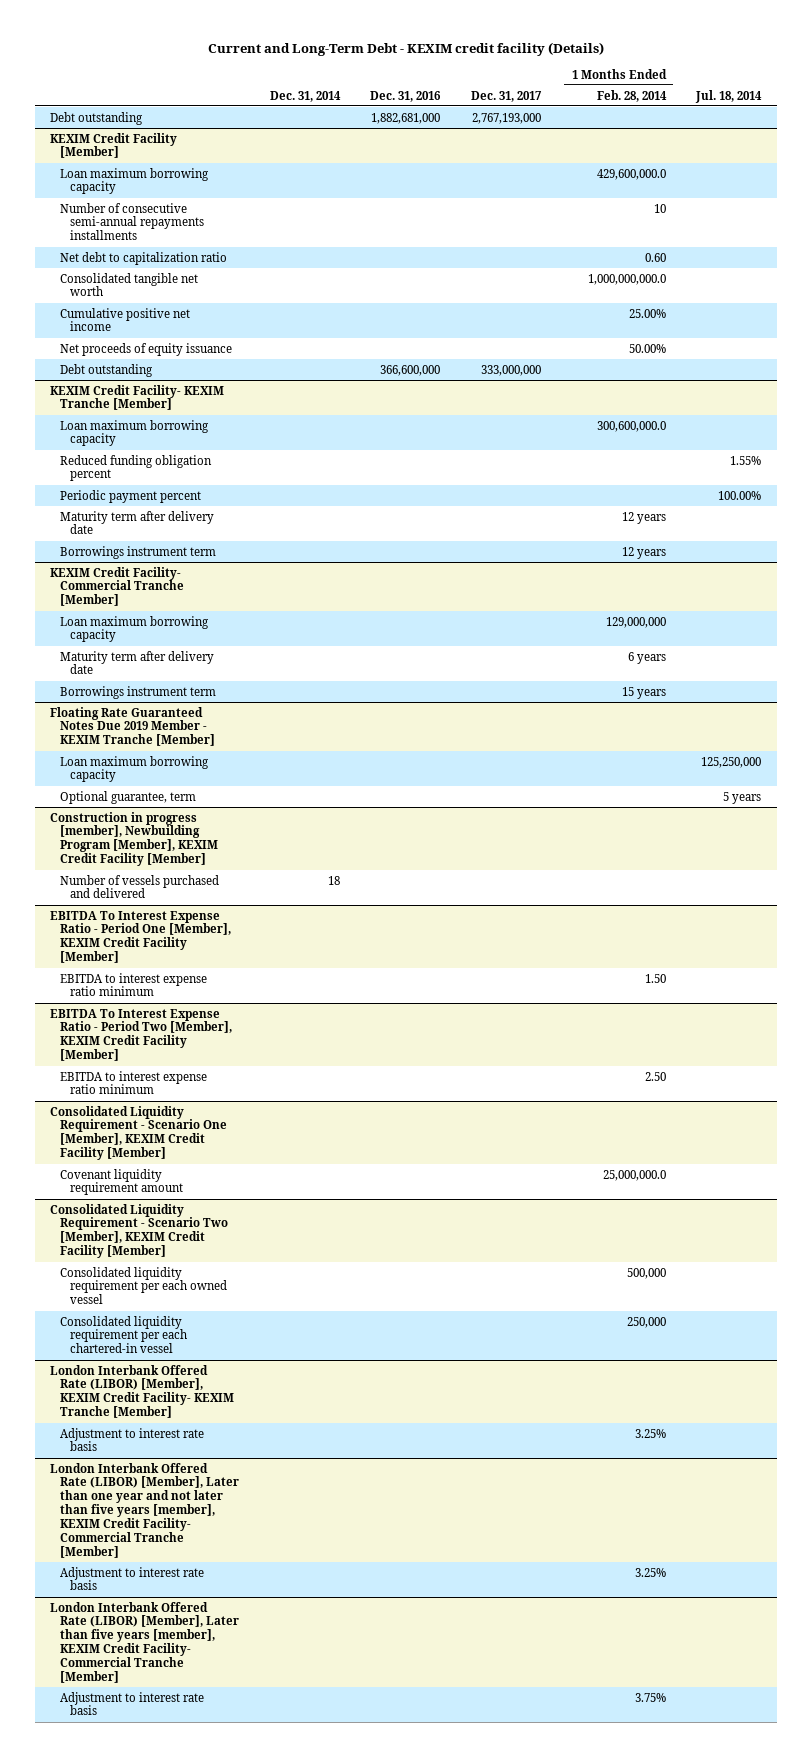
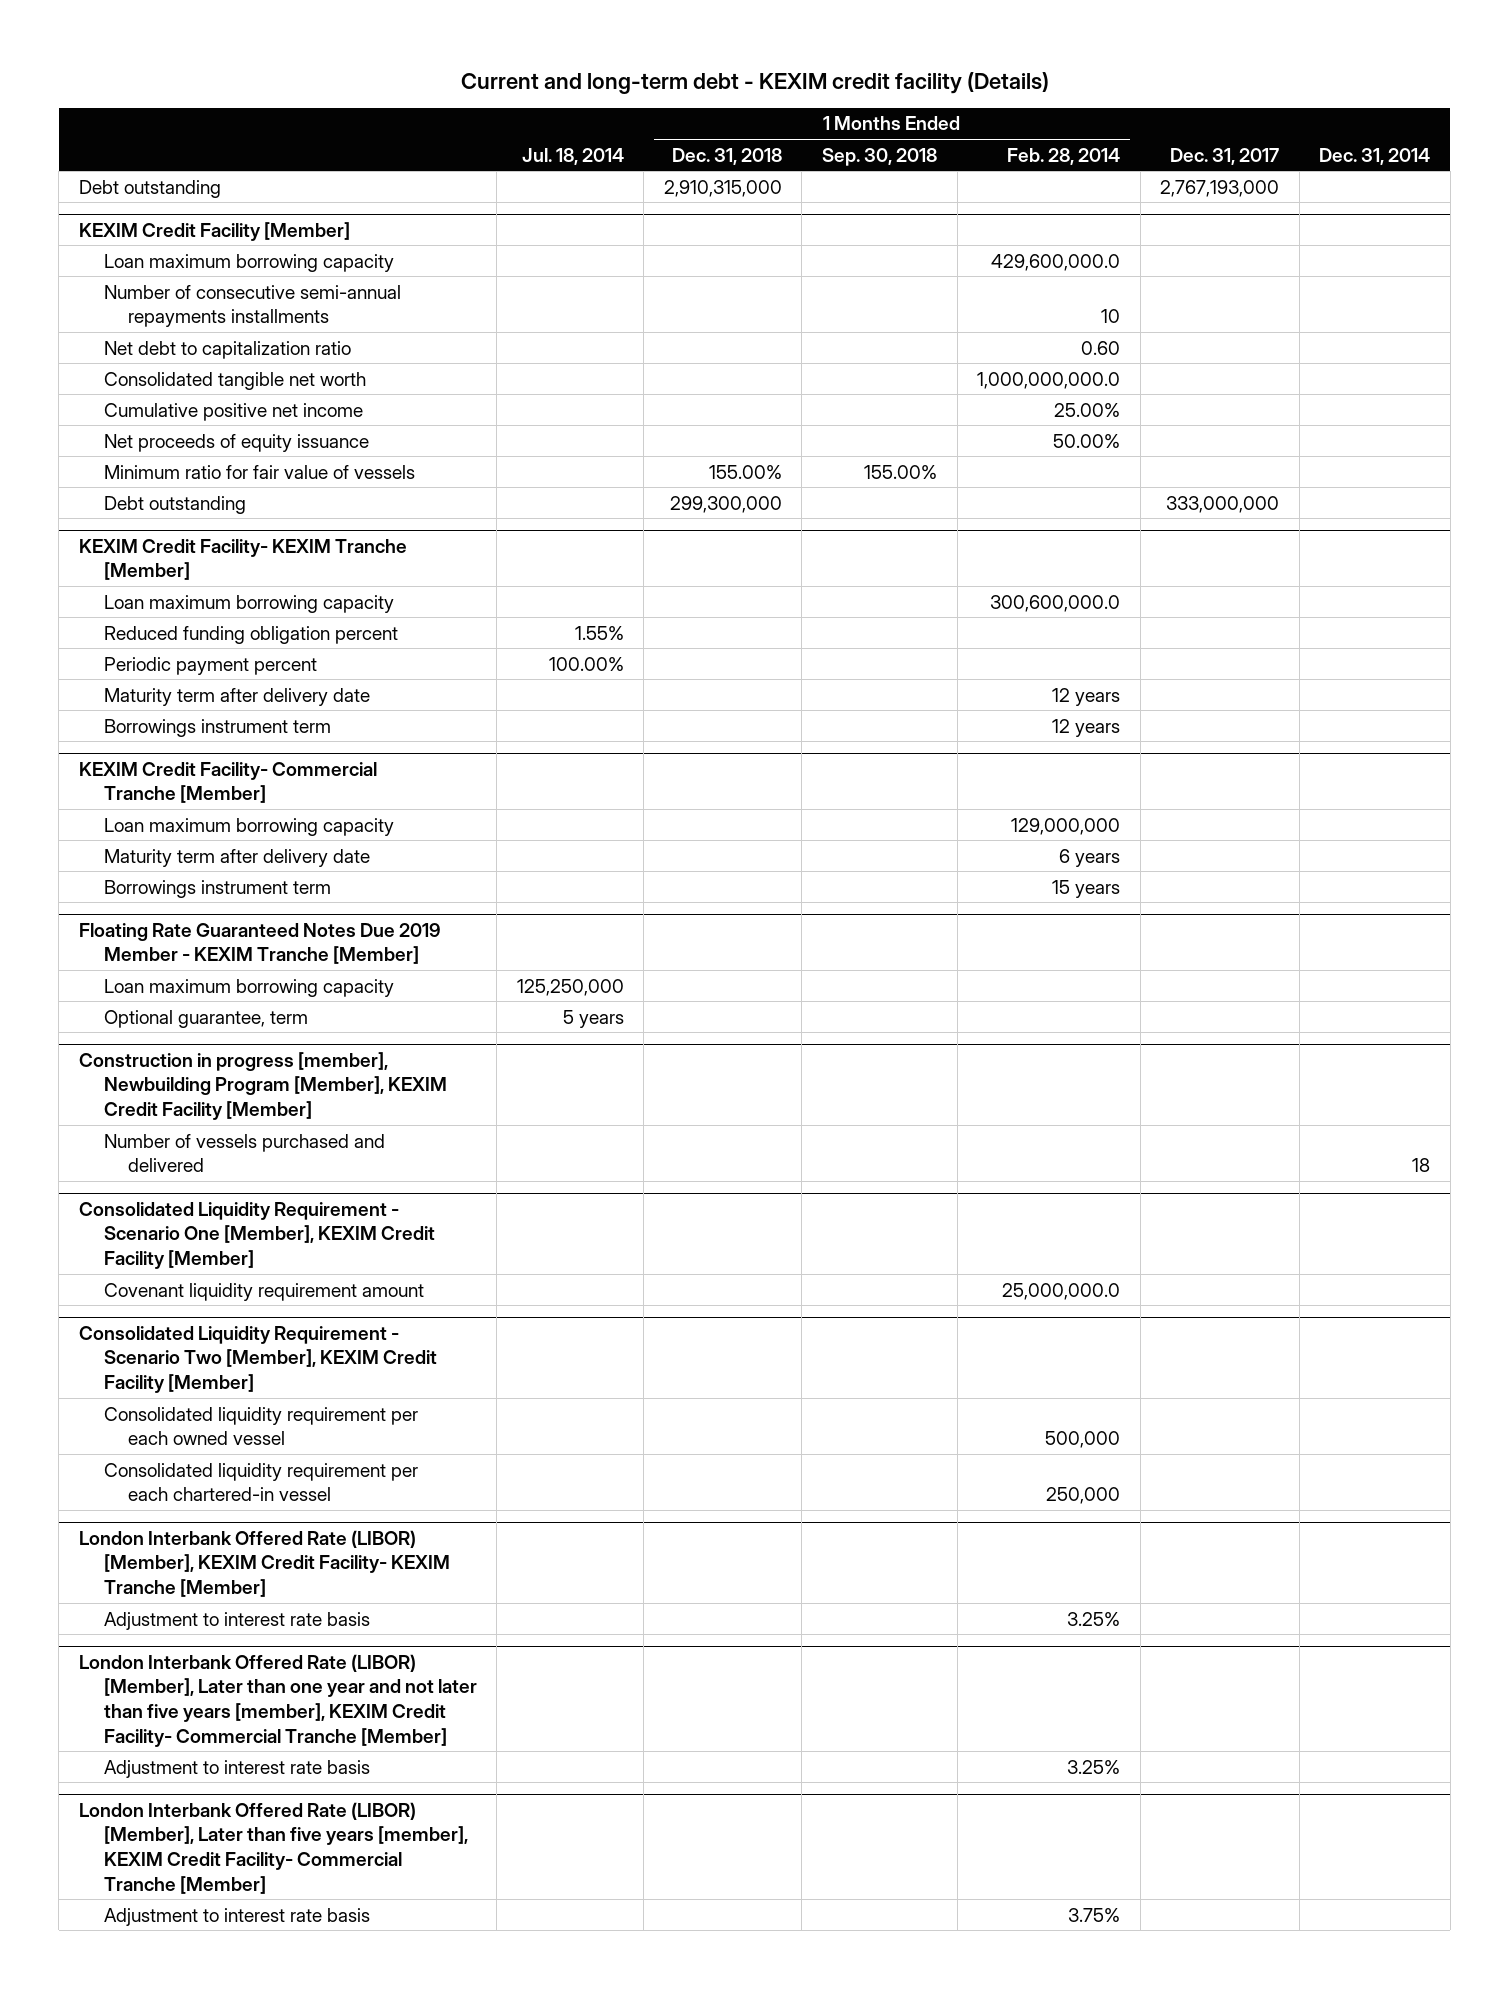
[207,41,604,56] Current and Long-Term Debt - KEXIM credit facility (Details) -> [460,71,1049,94] Current and long-term debt - KEXIM credit facility (Details)
[370,90,442,102] Dec. 31, 2016 -> none
none -> [671,147,782,165] Dec. 31, 2018
none -> [822,147,938,166] Sep. 30, 2018
none -> [103,464,415,479] Minimum ratio for fair value of vessels
[50,910,232,964] EBITDA To Interest Expense Ratio - Period One [Member], KEXIM Credit Facility [Member] -> none
[60,972,208,997] EBITDA to interest expense ratio minimum -> none
[50,1008,233,1062] EBITDA To Interest Expense Ratio - Period Two [Member], KEXIM Credit Facility [Member] -> none
[60,1070,208,1095] EBITDA to interest expense ratio minimum -> none

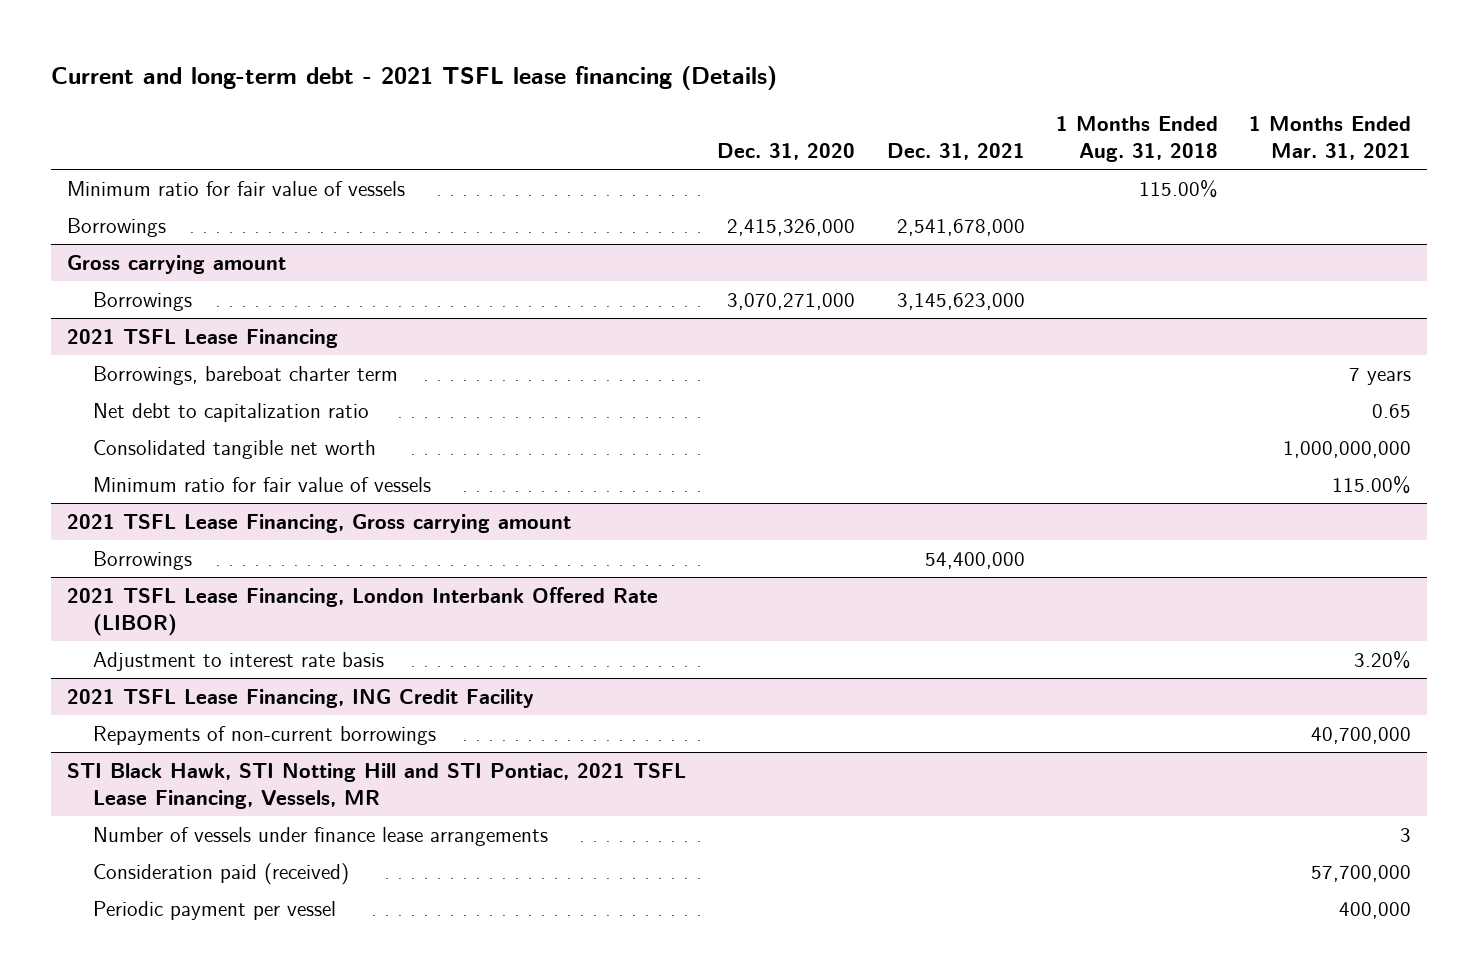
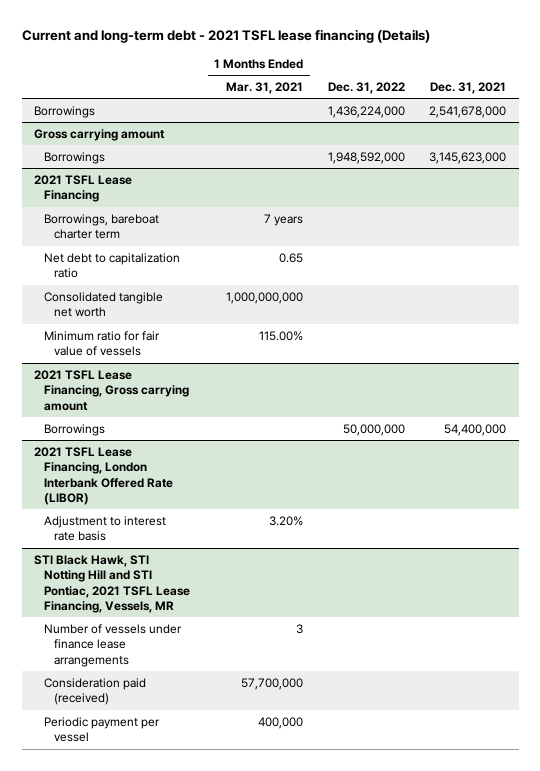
[717,142,856,160] Dec. 31, 2020 -> none
[1055,115,1218,162] 1 Months Ended Aug. 31, 2018 -> none
none -> [327,81,405,94] Dec. 31, 2022
[67,181,406,197] Minimum ratio for fair value of vessels -> none
[67,689,535,709] 2021 TSFL Lease Financing, ING Credit Facility -> none
[92,726,436,746] Repayments of non-current borrowings -> none

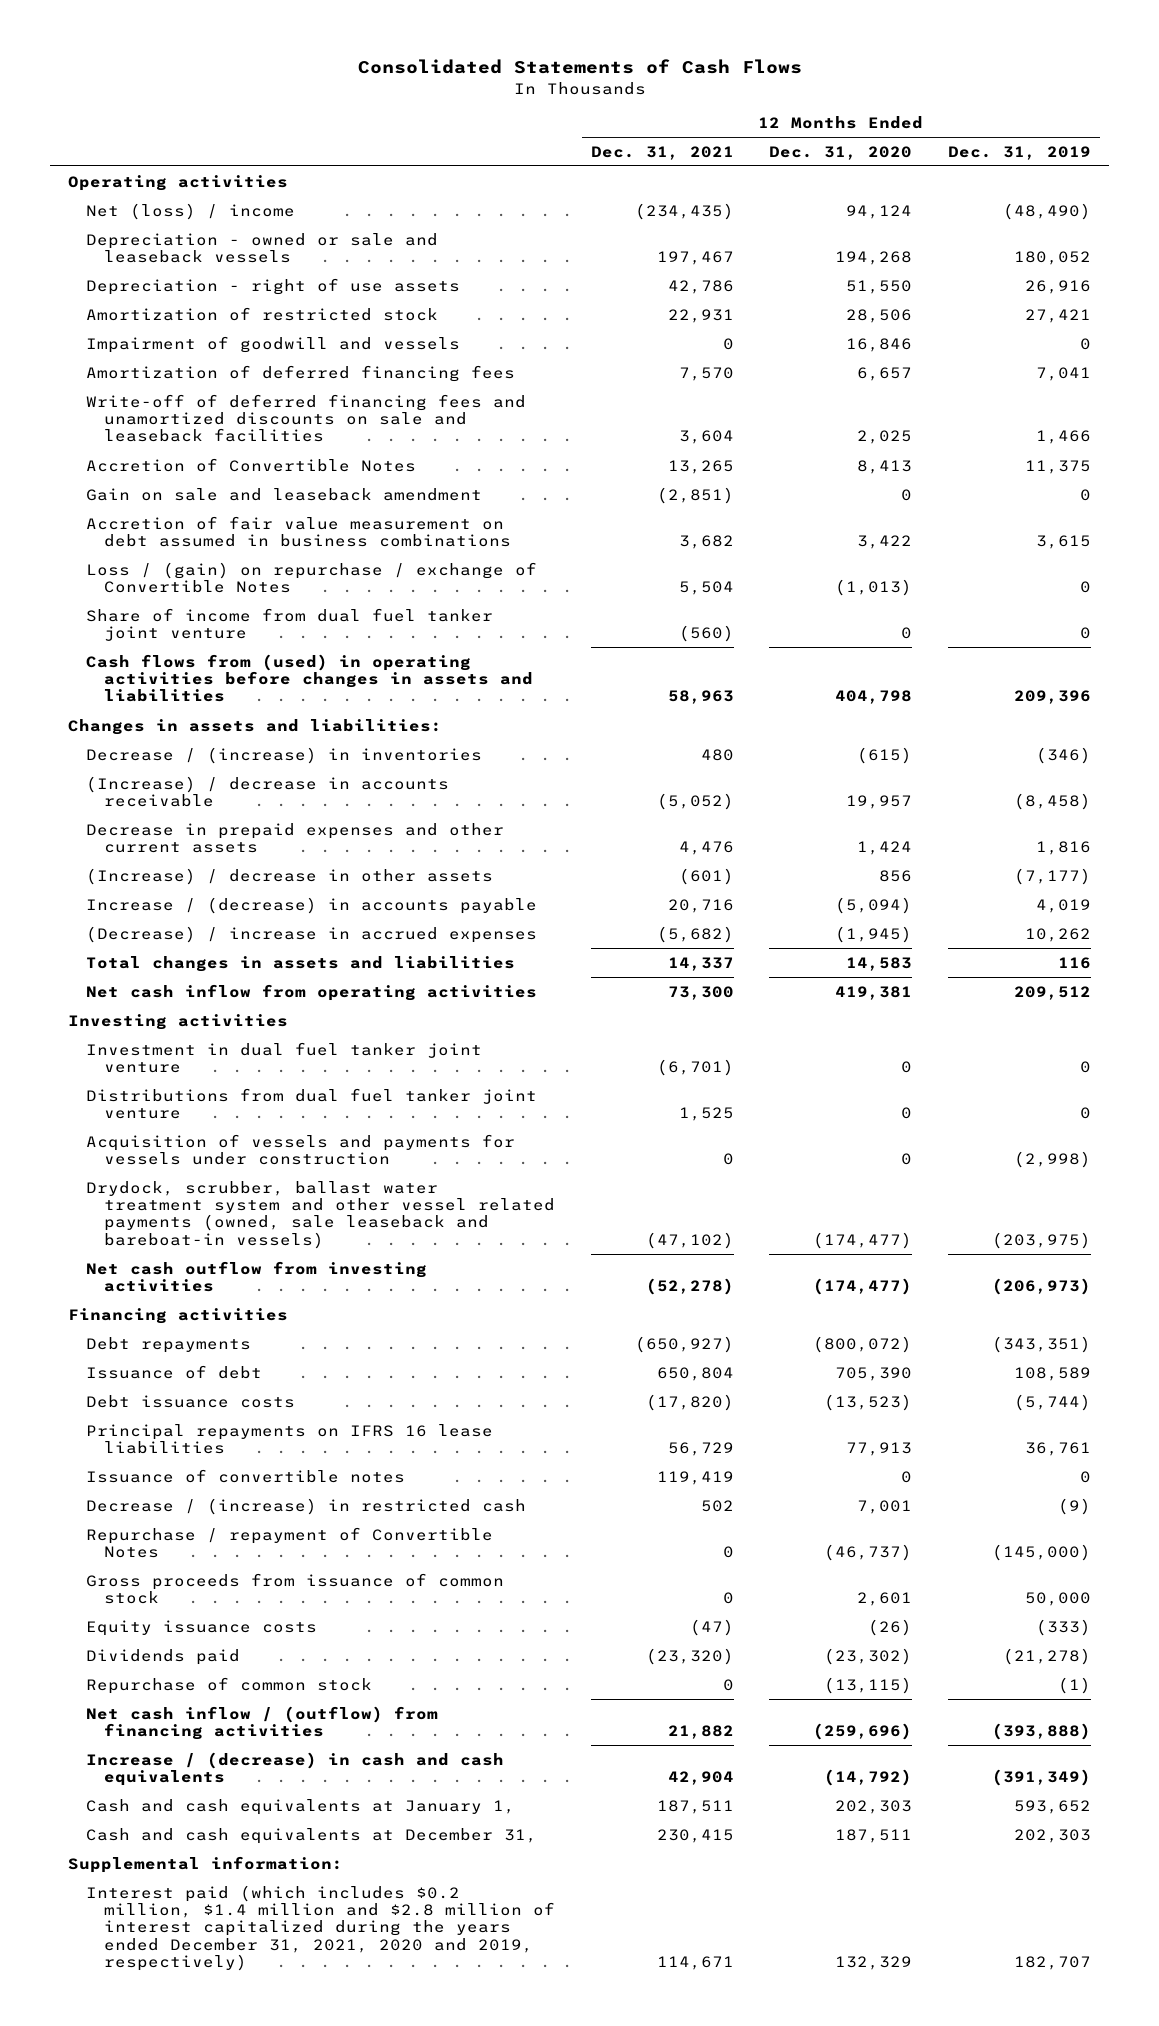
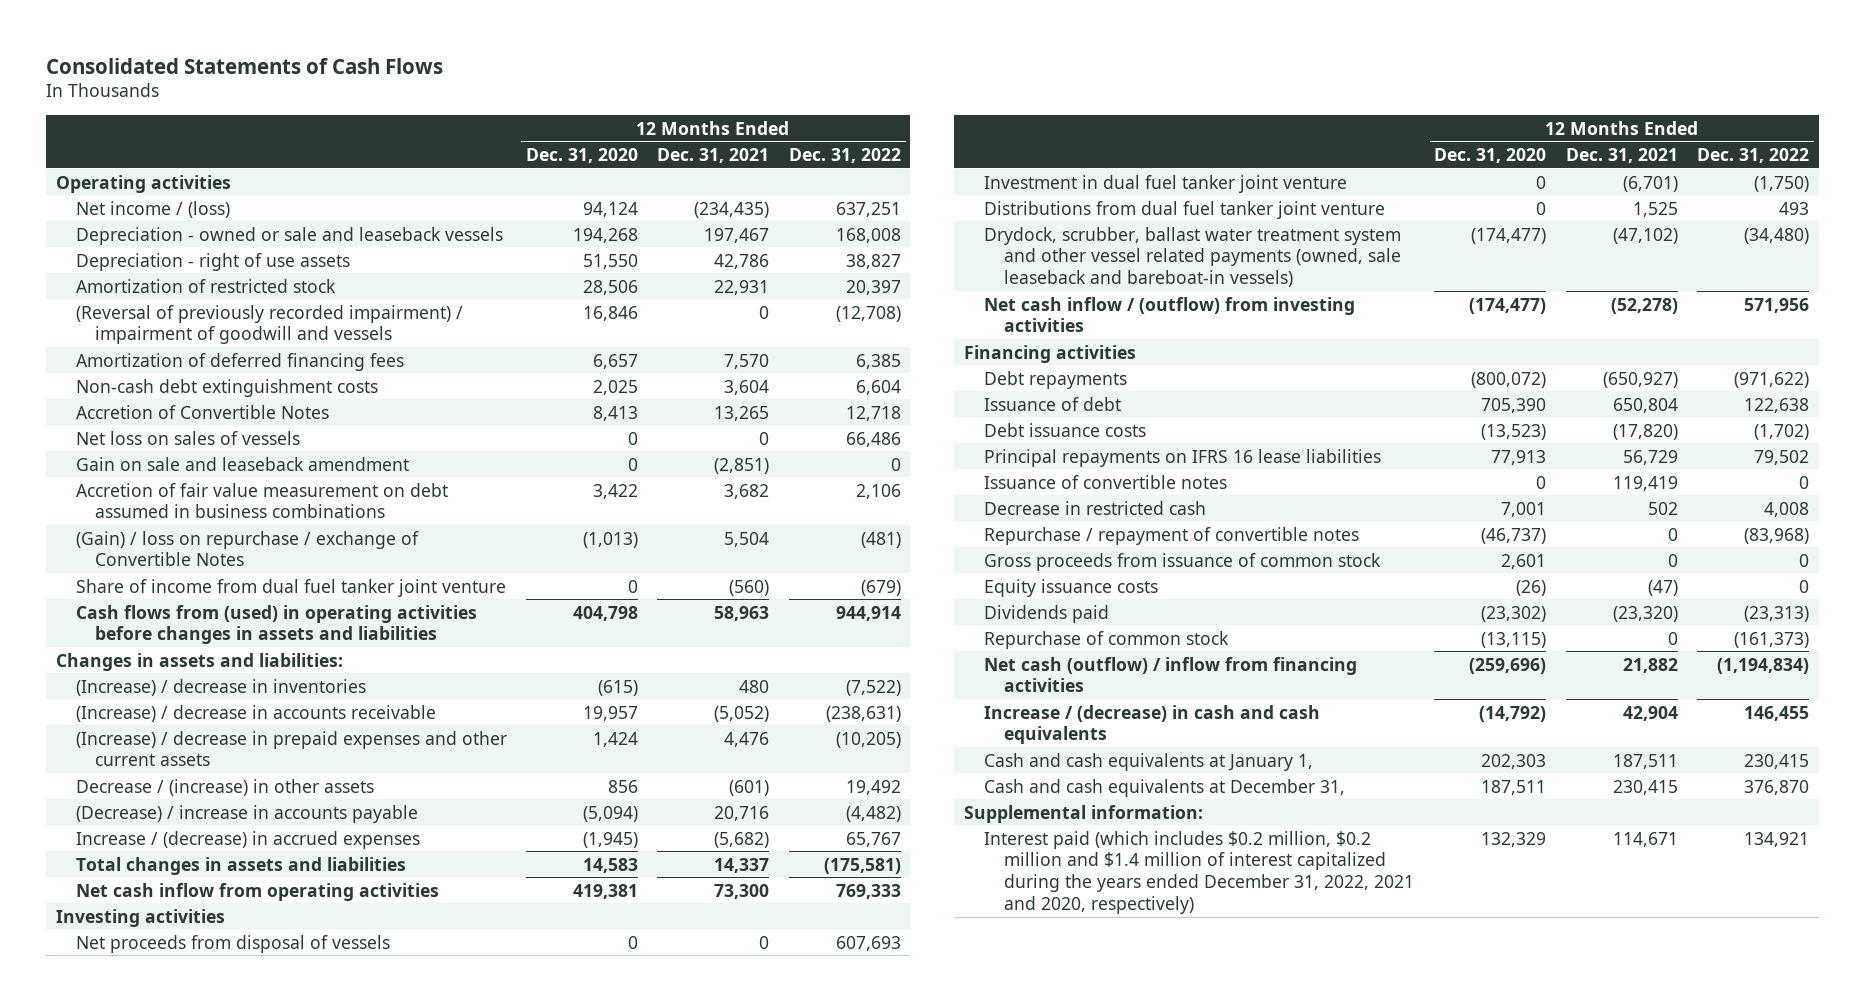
[948,145,1092,160] Dec. 31, 2019 -> none
none -> [788,147,901,163] Dec. 31, 2022
[85,202,295,220] Net (loss) / income -> [75,200,230,218] Net income / (loss)
[85,335,460,353] Impairment of goodwill and vessels -> [75,304,463,345] (Reversal of previously recorded impairment) / impairment of goodwill and vessels
[85,393,526,443] Write-off of deferred financing fees and unamortized discounts on sale and leaseback facilities -> [75,378,378,397] Non-cash debt extinguishment costs
none -> [75,430,300,445] Net loss on sales of vessels
[85,561,537,594] Loss / (gain) on repurchase / exchange of Convertible Notes -> [75,530,419,567] (Gain) / loss on repurchase / exchange of Convertible Notes
[85,746,482,764] Decrease / (increase) in inventories -> [75,678,366,696] (Increase) / decrease in inventories
[85,822,504,854] Decrease in prepaid expenses and other current assets -> [75,730,507,767] (Increase) / decrease in prepaid expenses and other current assets
[85,867,493,885] (Increase) / decrease in other assets -> [75,778,374,796] Decrease / (increase) in other assets
[85,896,537,914] Increase / (decrease) in accounts payable -> [75,804,418,823] (Decrease) / increase in accounts payable
[85,925,537,943] (Decrease) / increase in accrued expenses -> [75,830,420,849] Increase / (decrease) in accrued expenses
none -> [75,934,390,953] Net proceeds from disposal of vessels
[85,1133,515,1166] Acquisition of vessels and payments for vessels under construction -> none
[85,1260,427,1293] Net cash outflow from investing activities -> [983,296,1355,333] Net cash inflow / (outflow) from investing activities
[85,1497,526,1515] Decrease / (increase) in restricted cash -> [983,500,1206,515] Decrease in restricted cash
[85,1526,493,1559] Repurchase / repayment of Convertible Notes -> [983,526,1359,545] Repurchase / repayment of convertible notes
[85,1705,438,1741] Net cash inflow / (outflow) from financing activities -> [983,656,1357,693] Net cash (outflow) / inflow from financing activities
[85,1884,555,1972] Interest paid (which includes $0.2 million, $1.4 million and $2.8 million of interest capitalized during the years ended December 31, 2021, 2020 and 2019, respectively) -> [983,830,1414,915] Interest paid (which includes $0.2 million, $0.2 million and $1.4 million of interest capitalized during the years ended December 31, 2022, 2021 and 2020, respectively)

